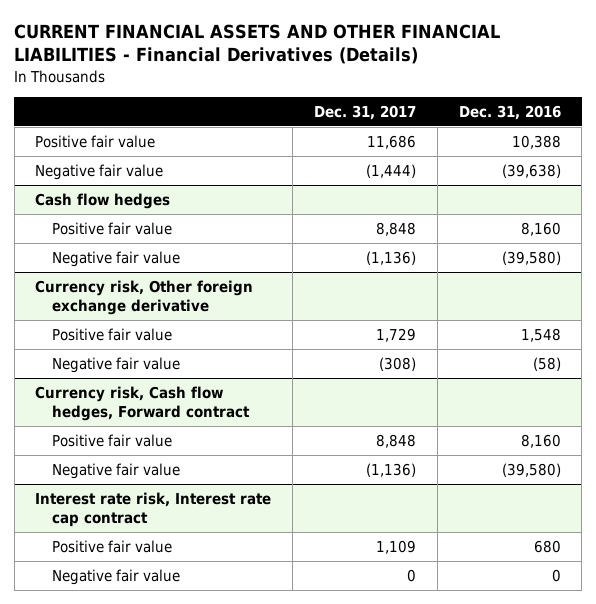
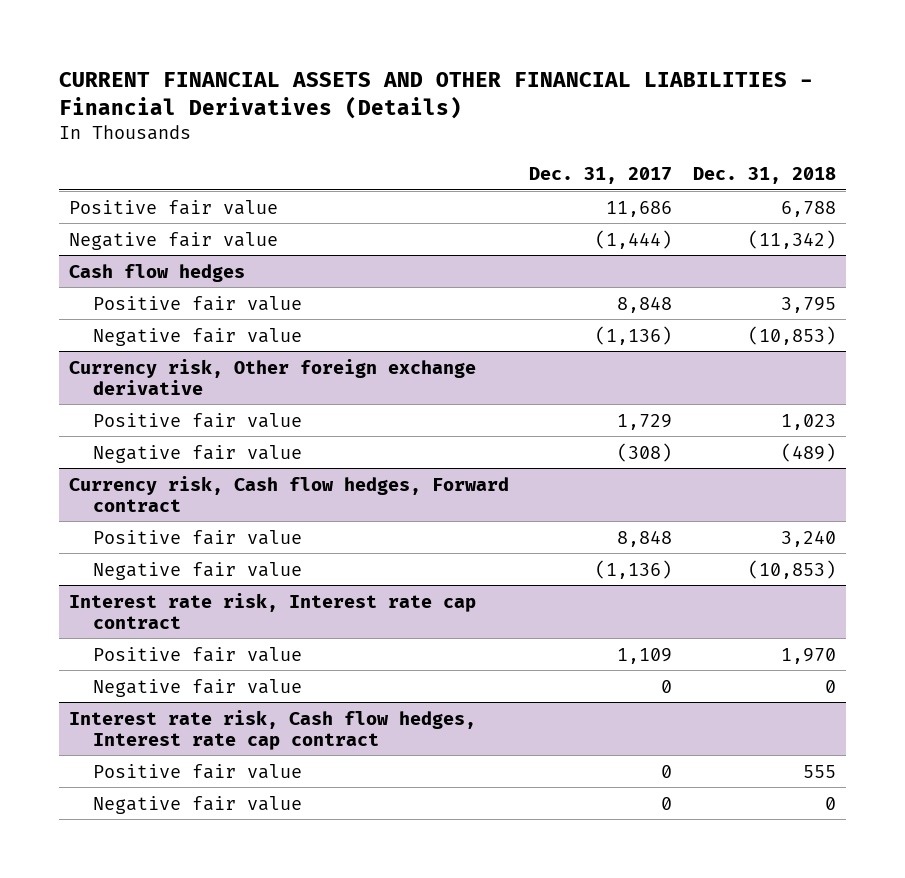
[458,104,561,120] Dec. 31, 2016 -> none
none -> [692,166,836,184] Dec. 31, 2018
none -> [69,709,477,750] Interest rate risk, Cash flow hedges, Interest rate cap contract
none -> [92,763,302,779] Positive fair value
none -> [92,795,302,814] Negative fair value

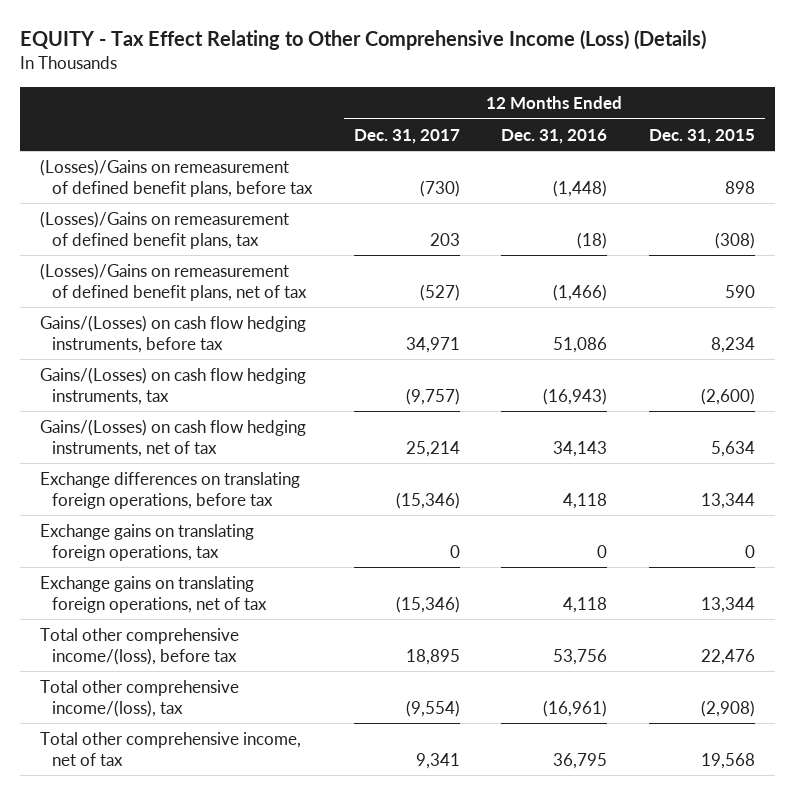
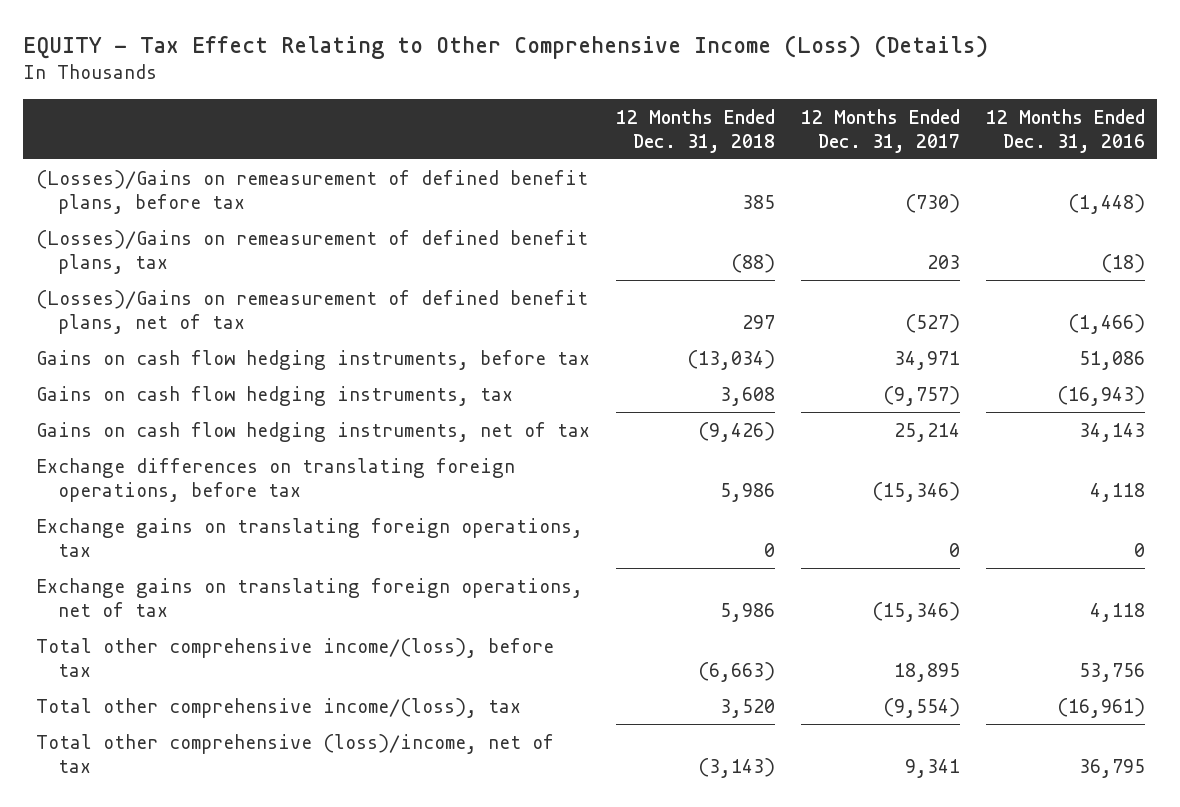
[648,128,755,144] Dec. 31, 2015 -> none
none -> [615,108,775,153] 12 Months Ended Dec. 31, 2018
[40,315,307,353] Gains/(Losses) on cash flow hedging instruments, before tax -> [35,349,590,370] Gains on cash flow hedging instruments, before tax
[40,367,307,405] Gains/(Losses) on cash flow hedging instruments, tax -> [35,385,513,406] Gains on cash flow hedging instruments, tax
[40,419,307,457] Gains/(Losses) on cash flow hedging instruments, net of tax -> [35,421,590,442] Gains on cash flow hedging instruments, net of tax
[40,732,302,766] Total other comprehensive income, net of tax -> [35,733,554,773] Total other comprehensive (loss)/income, net of tax

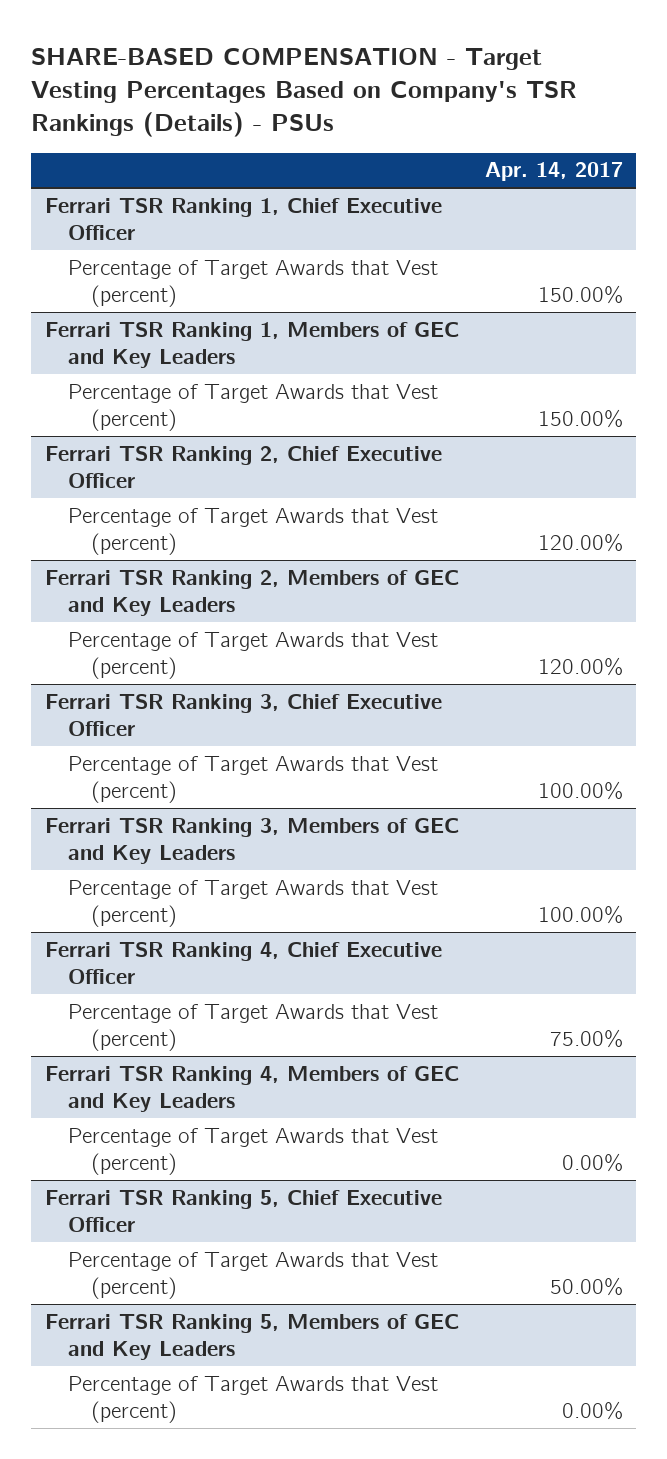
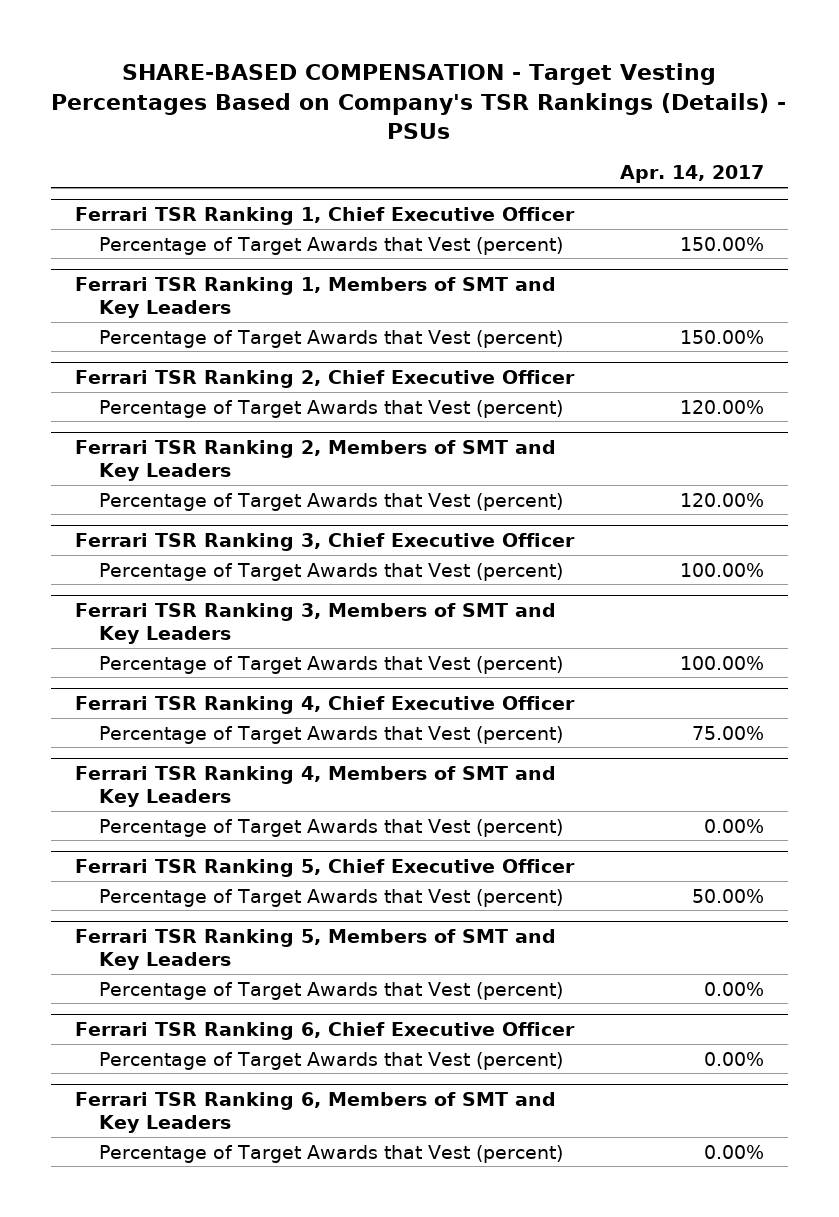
[44,321,459,369] Ferrari TSR Ranking 1, Members of GEC and Key Leaders -> [74,277,556,319] Ferrari TSR Ranking 1, Members of SMT and Key Leaders
[44,569,459,617] Ferrari TSR Ranking 2, Members of GEC and Key Leaders -> [74,440,556,482] Ferrari TSR Ranking 2, Members of SMT and Key Leaders
[44,817,459,865] Ferrari TSR Ranking 3, Members of GEC and Key Leaders -> [74,603,556,645] Ferrari TSR Ranking 3, Members of SMT and Key Leaders
[44,1065,459,1113] Ferrari TSR Ranking 4, Members of GEC and Key Leaders -> [74,766,556,808] Ferrari TSR Ranking 4, Members of SMT and Key Leaders
[44,1313,459,1361] Ferrari TSR Ranking 5, Members of GEC and Key Leaders -> [74,929,556,971] Ferrari TSR Ranking 5, Members of SMT and Key Leaders
none -> [74,1022,575,1041] Ferrari TSR Ranking 6, Chief Executive Officer
none -> [99,1051,564,1070] Percentage of Target Awards that Vest (percent)
none -> [74,1092,556,1134] Ferrari TSR Ranking 6, Members of SMT and Key Leaders
none -> [99,1144,564,1163] Percentage of Target Awards that Vest (percent)

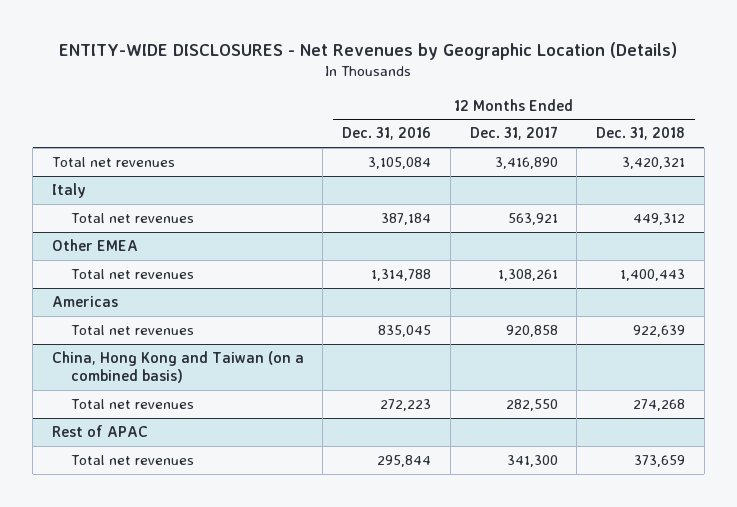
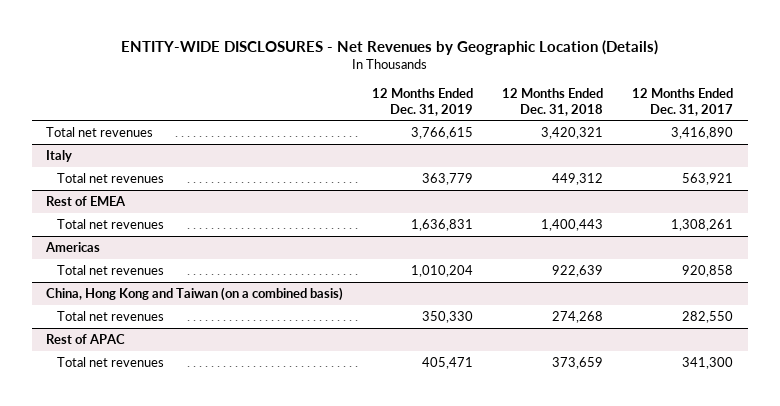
[342,127,432,141] Dec. 31, 2016 -> none
none -> [372,87,474,116] 12 Months Ended Dec. 31, 2019
[51,239,138,252] Other EMEA -> [46,195,127,206] Rest of EMEA

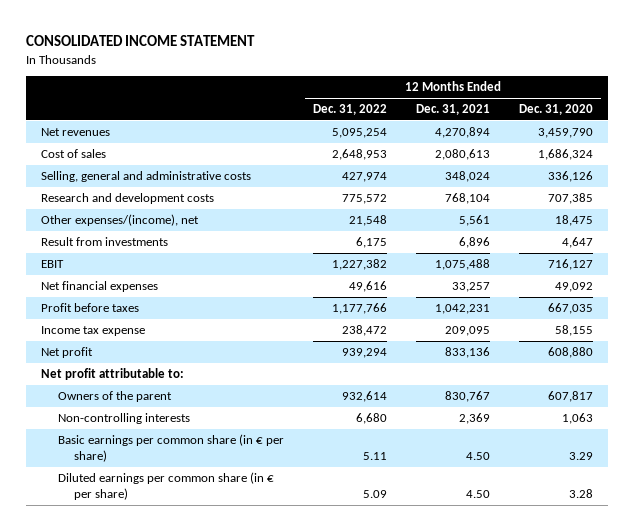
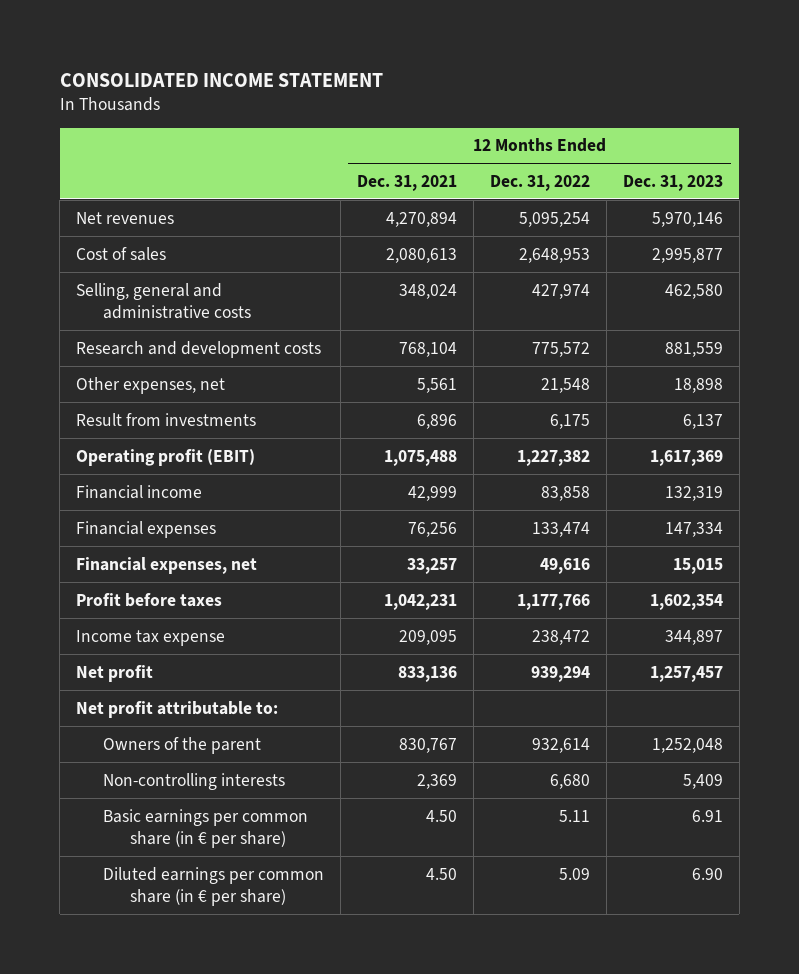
[519,104,594,116] Dec. 31, 2020 -> none
none -> [622,174,723,191] Dec. 31, 2023
[41,214,200,227] Other expenses/(income), net -> [76,376,226,394] Other expenses, net
[41,260,65,269] EBIT -> [76,448,256,466] Operating profit (EBIT)
none -> [76,484,203,499] Financial income
none -> [76,520,217,538] Financial expenses
[41,281,159,293] Net financial expenses -> [76,556,258,574] Financial expenses, net

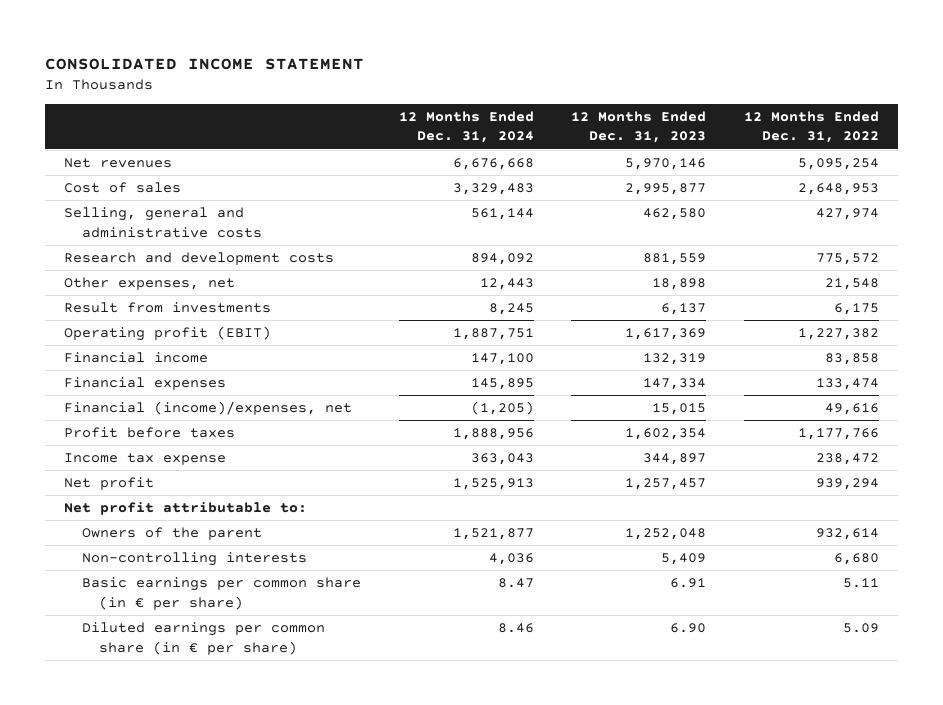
[356,174,457,191] Dec. 31, 2021 -> none
none -> [398,110,534,144] 12 Months Ended Dec. 31, 2024
[76,556,258,574] Financial expenses, net -> [64,401,353,416] Financial (income)/expenses, net

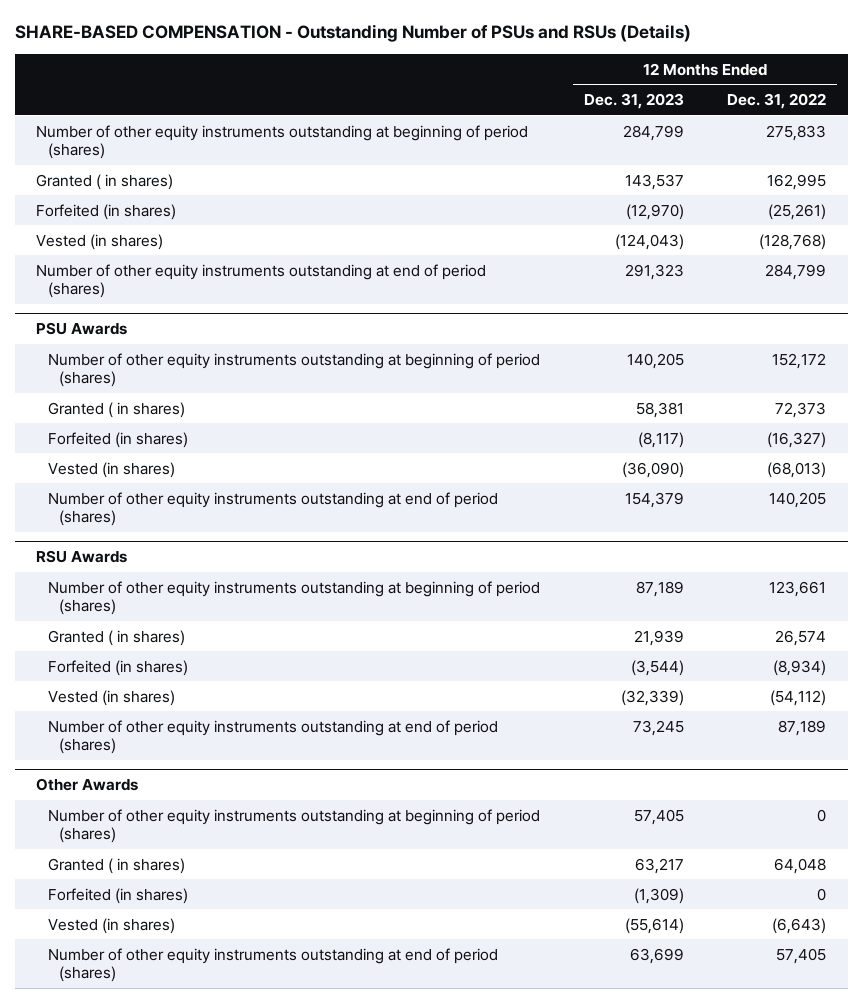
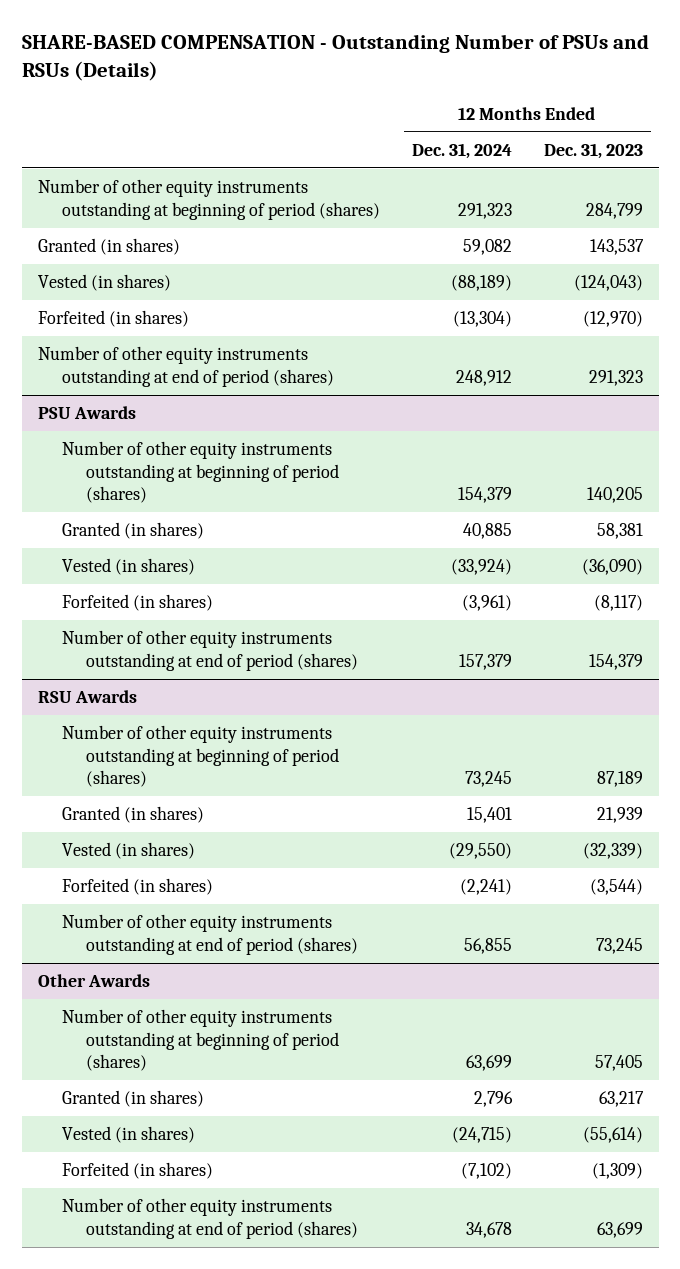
[727,92,827,109] Dec. 31, 2022 -> none
none -> [411,142,512,159] Dec. 31, 2024
[36,173,174,190] Granted ( in shares) -> [37,238,180,256] Granted (in shares)
[36,203,177,220] Forfeited (in shares) -> [37,310,189,328] Forfeited (in shares)
[47,401,185,418] Granted ( in shares) -> [61,522,204,540] Granted (in shares)
[47,431,188,448] Forfeited (in shares) -> [61,594,213,612] Forfeited (in shares)
[47,629,185,646] Granted ( in shares) -> [61,806,204,824] Granted (in shares)
[47,659,188,676] Forfeited (in shares) -> [61,878,213,896] Forfeited (in shares)
[47,857,185,874] Granted ( in shares) -> [61,1090,204,1108] Granted (in shares)
[47,887,188,904] Forfeited (in shares) -> [61,1162,213,1180] Forfeited (in shares)

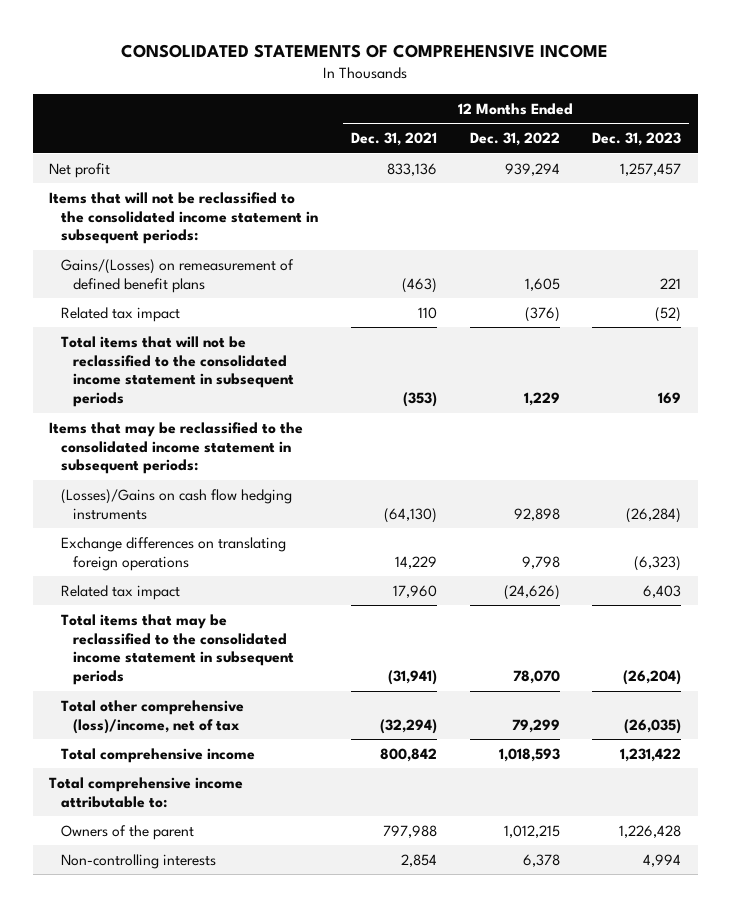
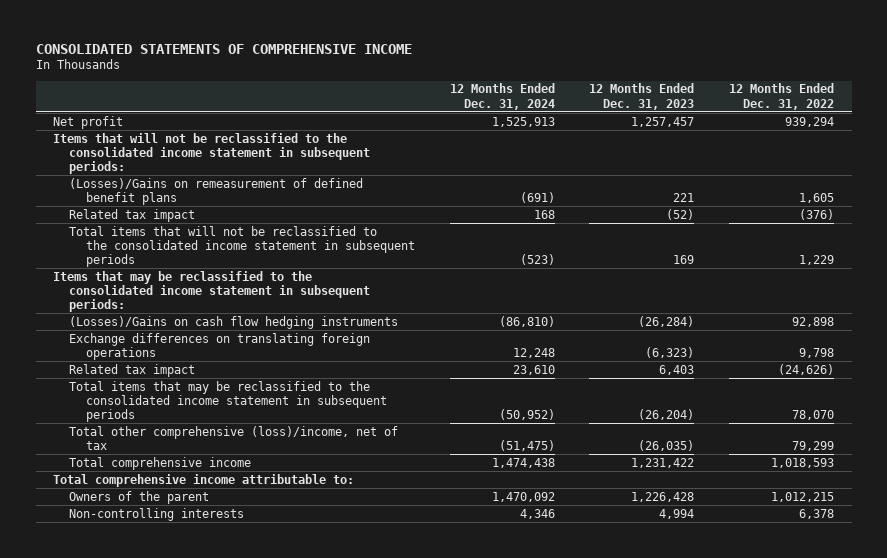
[350,132,437,147] Dec. 31, 2021 -> none
none -> [449,83,555,110] 12 Months Ended Dec. 31, 2024
[61,258,295,293] Gains/(Losses) on remeasurement of defined benefit plans -> [69,177,364,205] (Losses)/Gains on remeasurement of defined benefit plans

